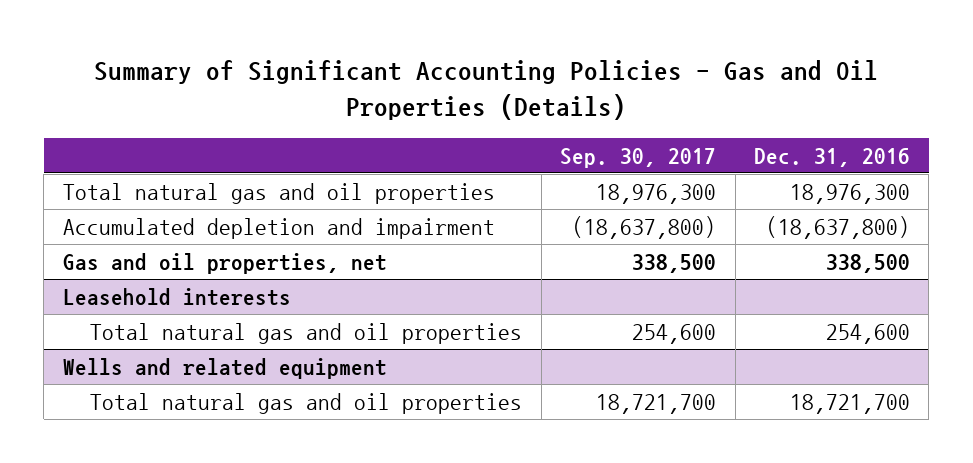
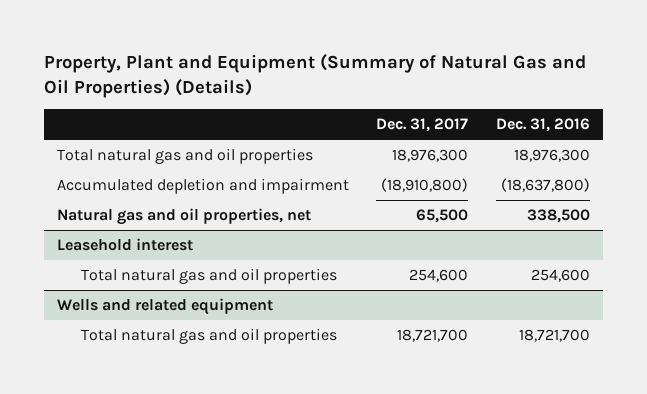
[94,60,879,120] Summary of Significant Accounting Policies - Gas and Oil Properties (Details) -> [43,54,586,99] Property, Plant and Equipment (Summary of Natural Gas and Oil Properties) (Details)
[560,147,717,168] Sep. 30, 2017 -> none
none -> [376,118,469,133] Dec. 31, 2017
[62,252,387,274] Gas and oil properties, net -> [57,208,312,226] Natural gas and oil properties, net
[62,287,291,306] Leasehold interests -> [57,238,194,252] Leasehold interest

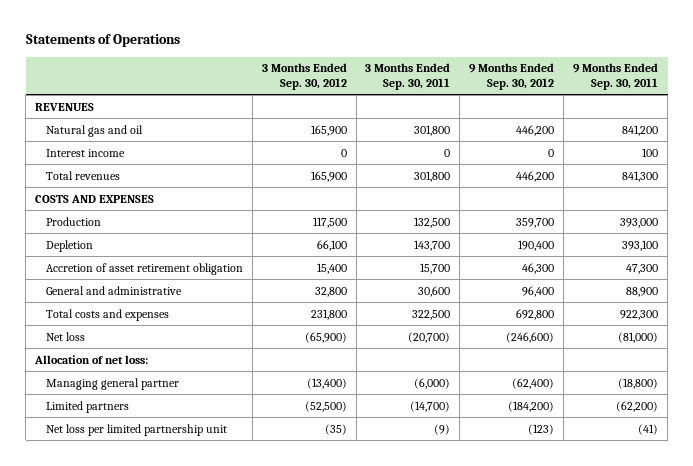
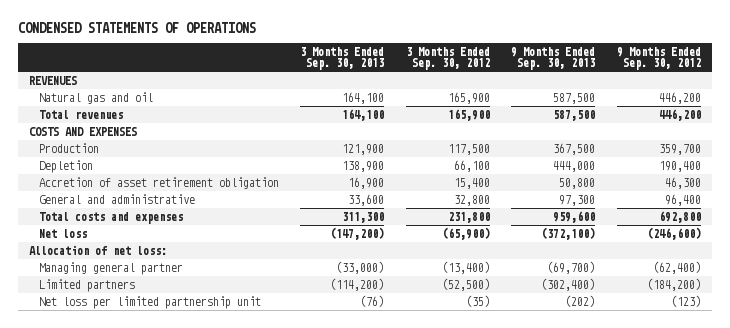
[25,34,180,48] Statements of Operations -> [18,22,257,34] CONDENSED STATEMENTS OF OPERATIONS
[365,63,451,90] 3 Months Ended Sep. 30, 2011 -> none
[573,63,659,90] 9 Months Ended Sep. 30, 2011 -> none
none -> [300,46,385,71] 3 Months Ended Sep. 30, 2013
none -> [511,46,596,71] 9 Months Ended Sep. 30, 2013
[45,148,125,157] Interest income -> none

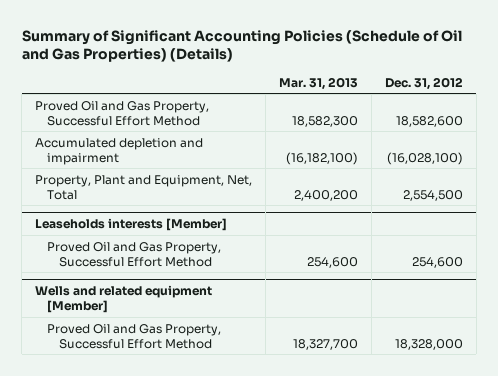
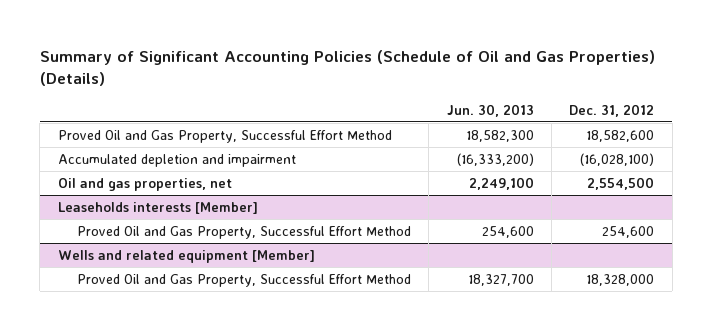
[279,76,359,90] Mar. 31, 2013 -> none
none -> [446,103,534,117] Jun. 30, 2013
[35,174,253,200] Property, Plant and Equipment, Net, Total -> [57,177,232,191] Oil and gas properties, net

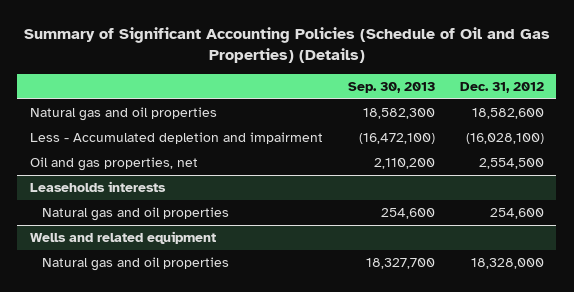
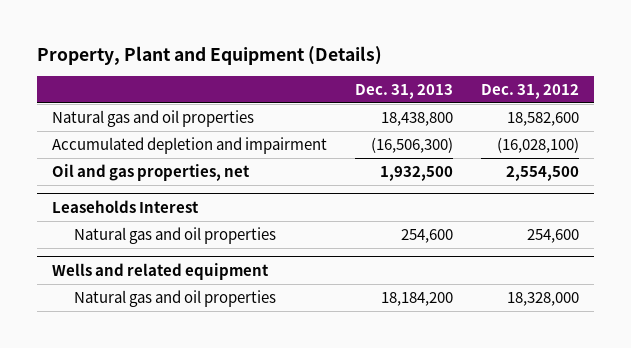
[23,26,550,64] Summary of Significant Accounting Policies (Schedule of Oil and Gas Properties) (Details) -> [37,45,383,65] Property, Plant and Equipment (Details)
[347,82,435,94] Sep. 30, 2013 -> none
none -> [354,83,453,99] Dec. 31, 2013
[29,132,323,145] Less - Accumulated depletion and impairment -> [51,137,327,155] Accumulated depletion and impairment
[29,181,166,193] Leaseholds interests -> [51,200,199,214] Leaseholds Interest

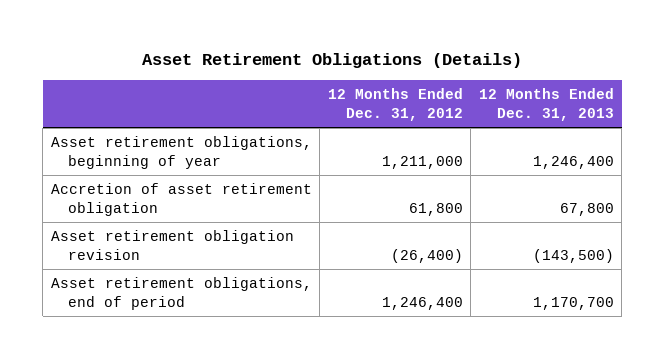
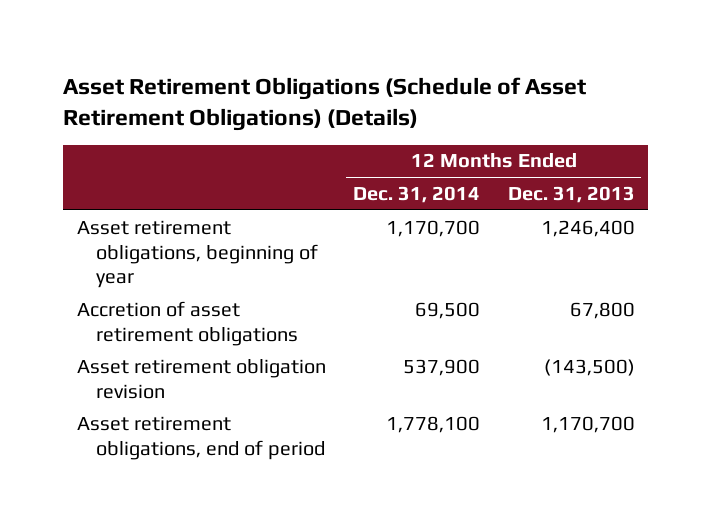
[142,53,523,69] Asset Retirement Obligations (Details) -> [63,76,587,131] Asset Retirement Obligations (Schedule of Asset Retirement Obligations) (Details)
[327,88,463,121] 12 Months Ended Dec. 31, 2012 -> none
none -> [353,185,481,203] Dec. 31, 2014
[50,183,312,216] Accretion of asset retirement obligation -> [76,300,299,346] Accretion of asset retirement obligations

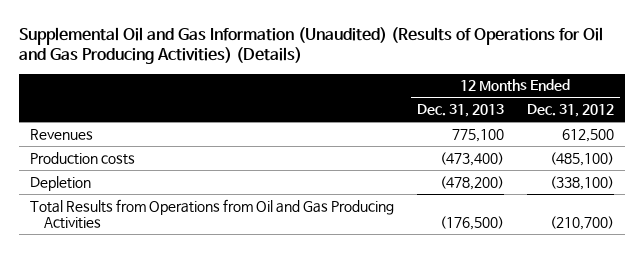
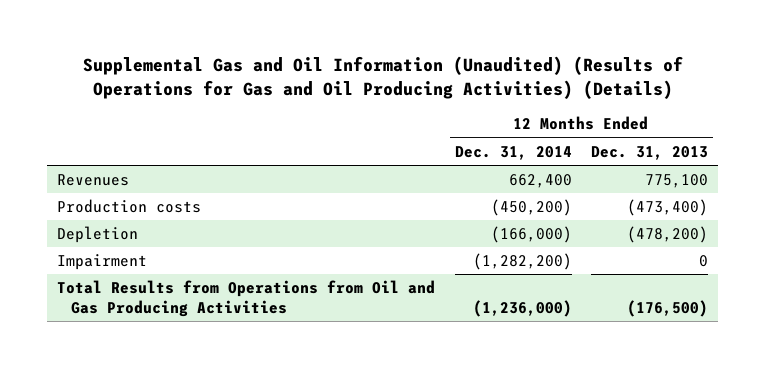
[18,26,603,65] Supplemental Oil and Gas Information (Unaudited) (Results of Operations for Oil and Gas Producing Activities) (Details) -> [82,55,683,99] Supplemental Gas and Oil Information (Unaudited) (Results of Operations for Gas and Oil Producing Activities) (Details)
[526,104,614,118] Dec. 31, 2012 -> none
none -> [454,145,572,160] Dec. 31, 2014
none -> [56,254,147,271] Impairment

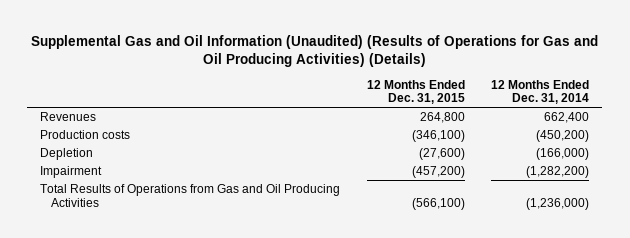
[591,145,709,160] Dec. 31, 2013 -> none
none -> [366,79,465,105] 12 Months Ended Dec. 31, 2015
[56,280,435,317] Total Results from Operations from Oil and Gas Producing Activities -> [40,183,341,207] Total Results of Operations from Gas and Oil Producing Activities

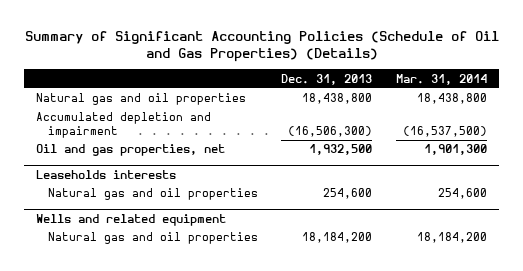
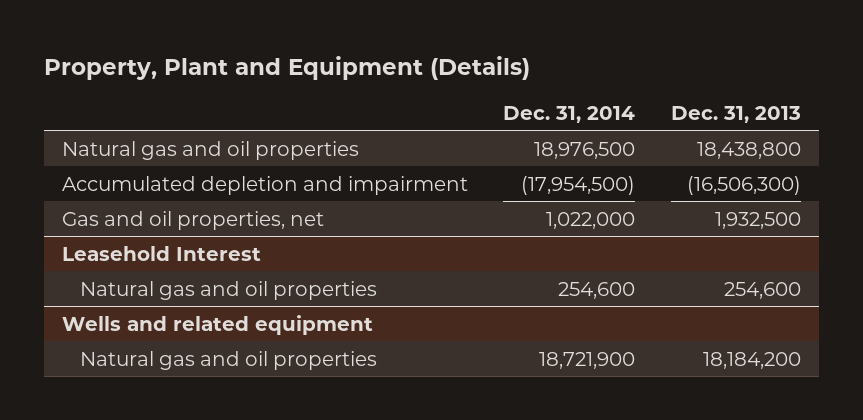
[24,31,499,63] Summary of Significant Accounting Policies (Schedule of Oil and Gas Properties) (Details) -> [43,55,530,80] Property, Plant and Equipment (Details)
[395,73,487,85] Mar. 31, 2014 -> none
none -> [503,105,636,123] Dec. 31, 2014
[36,144,226,157] Oil and gas properties, net -> [61,210,324,230] Gas and oil properties, net
[36,170,177,180] Leaseholds interests -> [61,245,261,261] Leasehold Interest

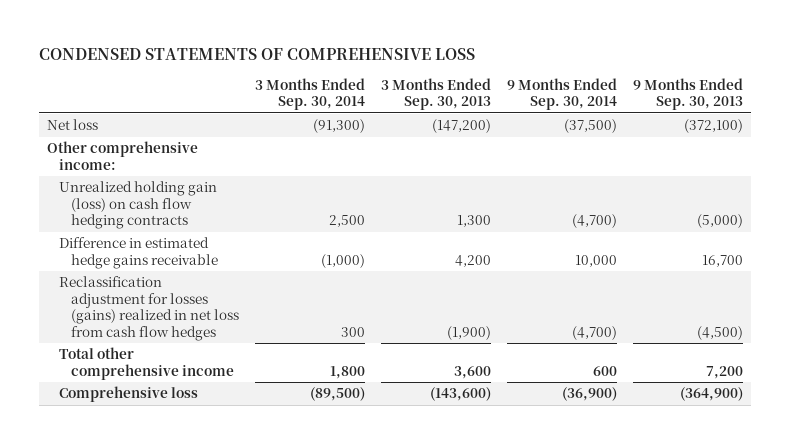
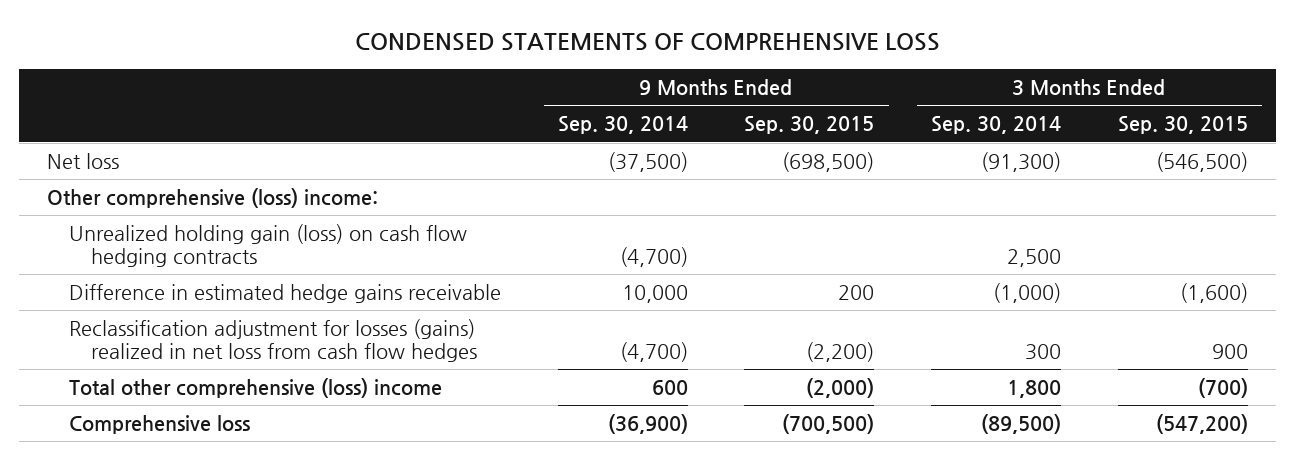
[380,77,491,111] 3 Months Ended Sep. 30, 2013 -> none
[632,77,743,111] 9 Months Ended Sep. 30, 2013 -> none
none -> [744,116,875,135] Sep. 30, 2015
none -> [1117,116,1248,135] Sep. 30, 2015
[46,141,198,170] Other comprehensive income: -> [47,188,379,209] Other comprehensive (loss) income:
[58,347,235,380] Total other comprehensive income -> [69,378,443,399] Total other comprehensive (loss) income

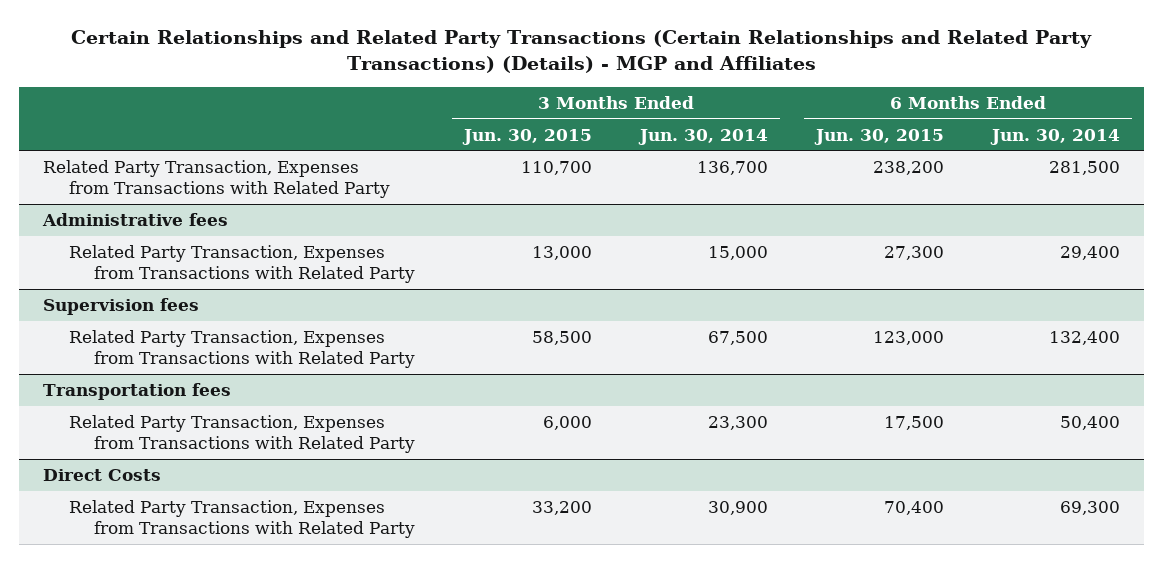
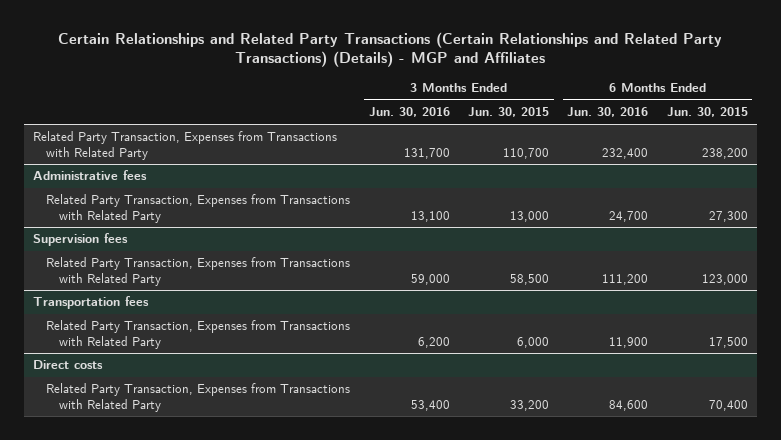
[637,128,768,145] Jun. 30, 2014 -> none
[989,128,1120,145] Jun. 30, 2014 -> none
none -> [368,107,450,118] Jun. 30, 2016
none -> [567,107,649,118] Jun. 30, 2016
[42,468,161,481] Direct Costs -> [33,360,104,370] Direct costs

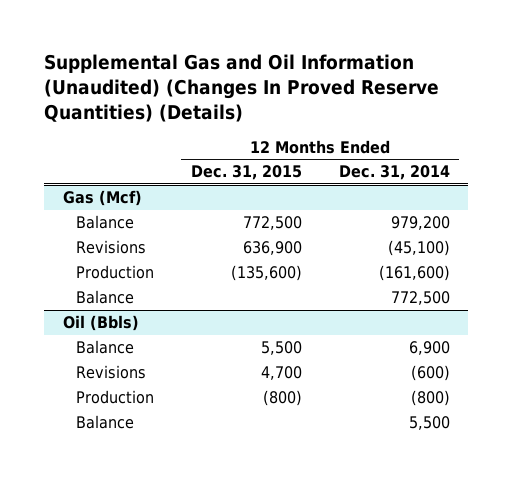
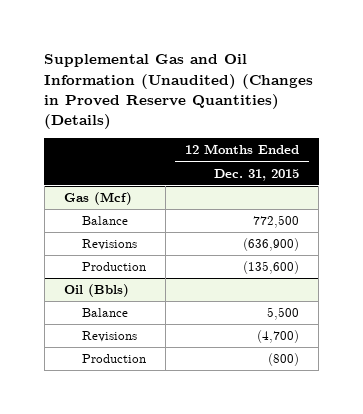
[44,54,440,122] Supplemental Gas and Oil Information (Unaudited) (Changes In Proved Reserve Quantities) (Details) -> [44,54,314,130] Supplemental Gas and Oil Information (Unaudited) (Changes in Proved Reserve Quantities) (Details)
[338,165,450,181] Dec. 31, 2014 -> none
[242,241,302,256] 636,900 -> [242,238,299,252] (636,900)
[75,290,134,305] Balance -> none
[260,366,302,381] 4,700 -> [256,330,299,344] (4,700)
[75,415,134,430] Balance -> none

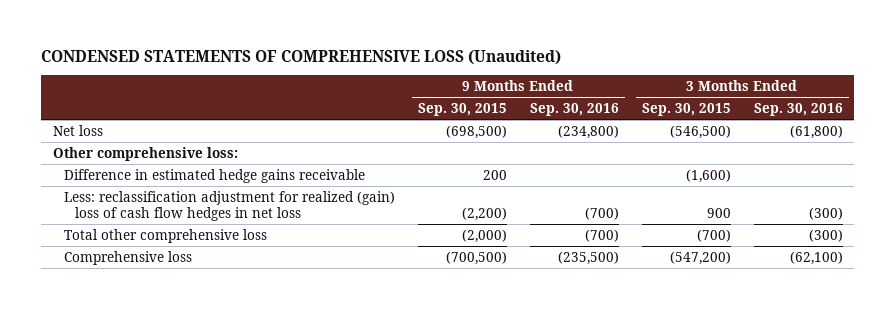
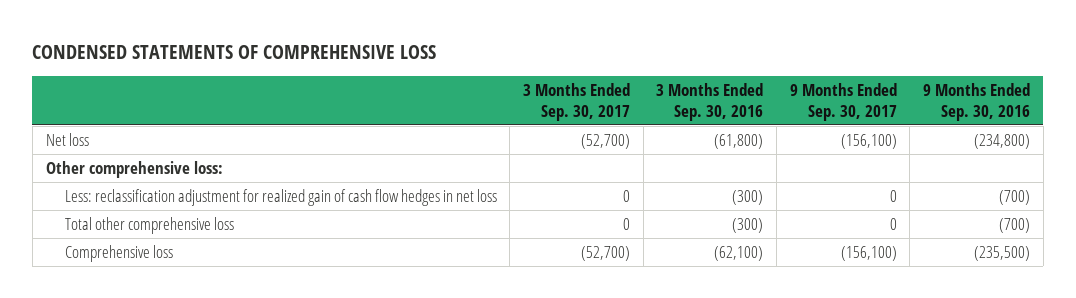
[41,49,562,65] CONDENSED STATEMENTS OF COMPREHENSIVE LOSS (Unaudited) -> [32,45,437,60] CONDENSED STATEMENTS OF COMPREHENSIVE LOSS
[417,103,507,117] Sep. 30, 2015 -> none
[641,103,731,117] Sep. 30, 2015 -> none
none -> [522,83,630,121] 3 Months Ended Sep. 30, 2017
none -> [789,83,897,121] 9 Months Ended Sep. 30, 2017
[63,168,365,183] Difference in estimated hedge gains receivable -> none
[63,190,395,221] Less: reclassification adjustment for realized (gain) loss of cash flow hedges in net loss -> [64,188,497,206] Less: reclassification adjustment for realized gain of cash flow hedges in net loss

